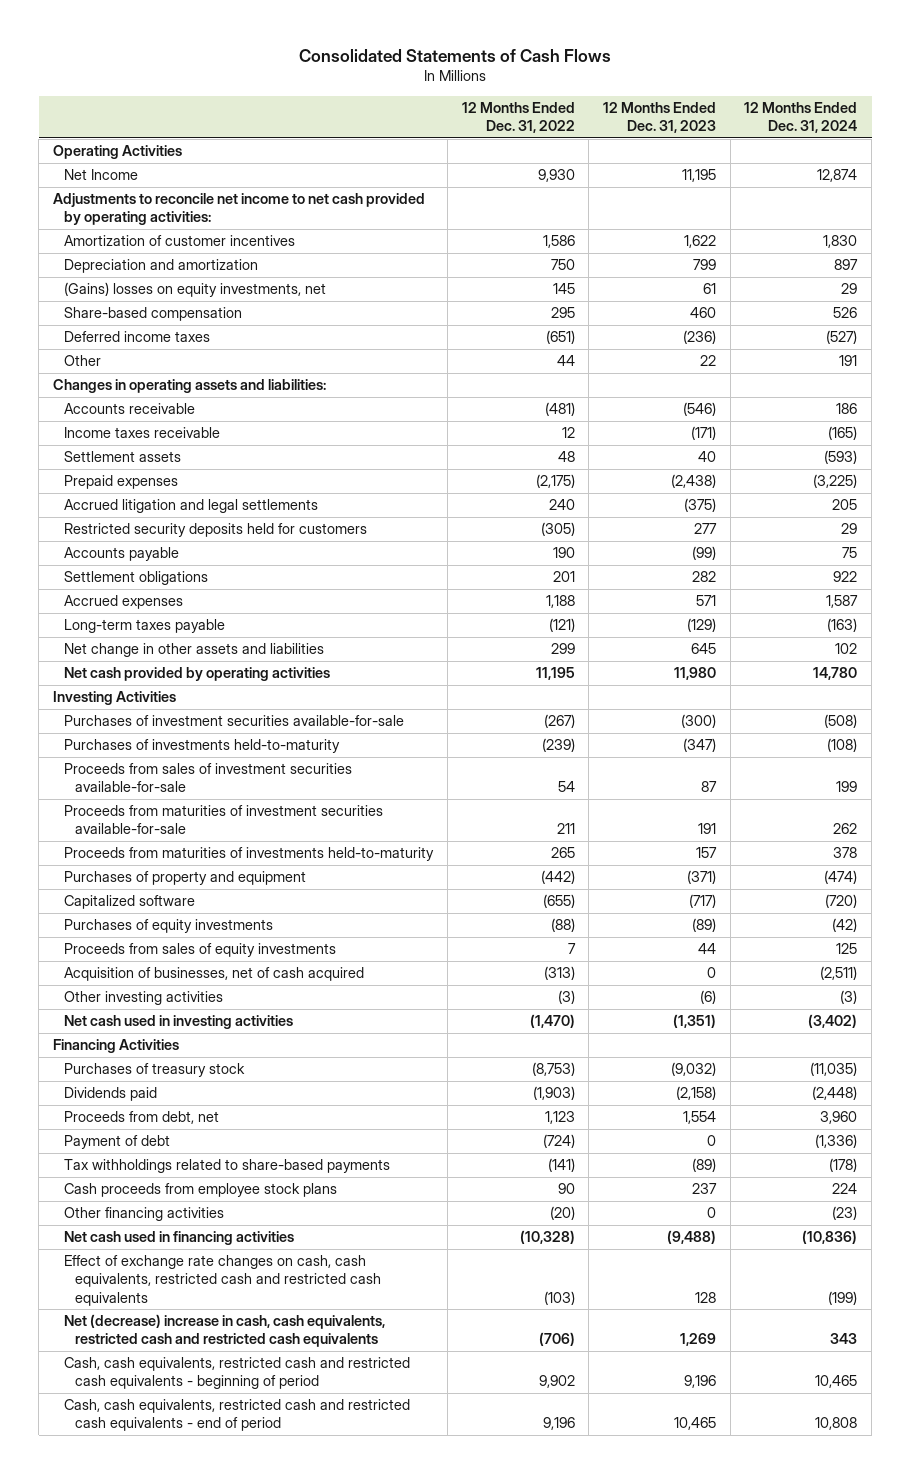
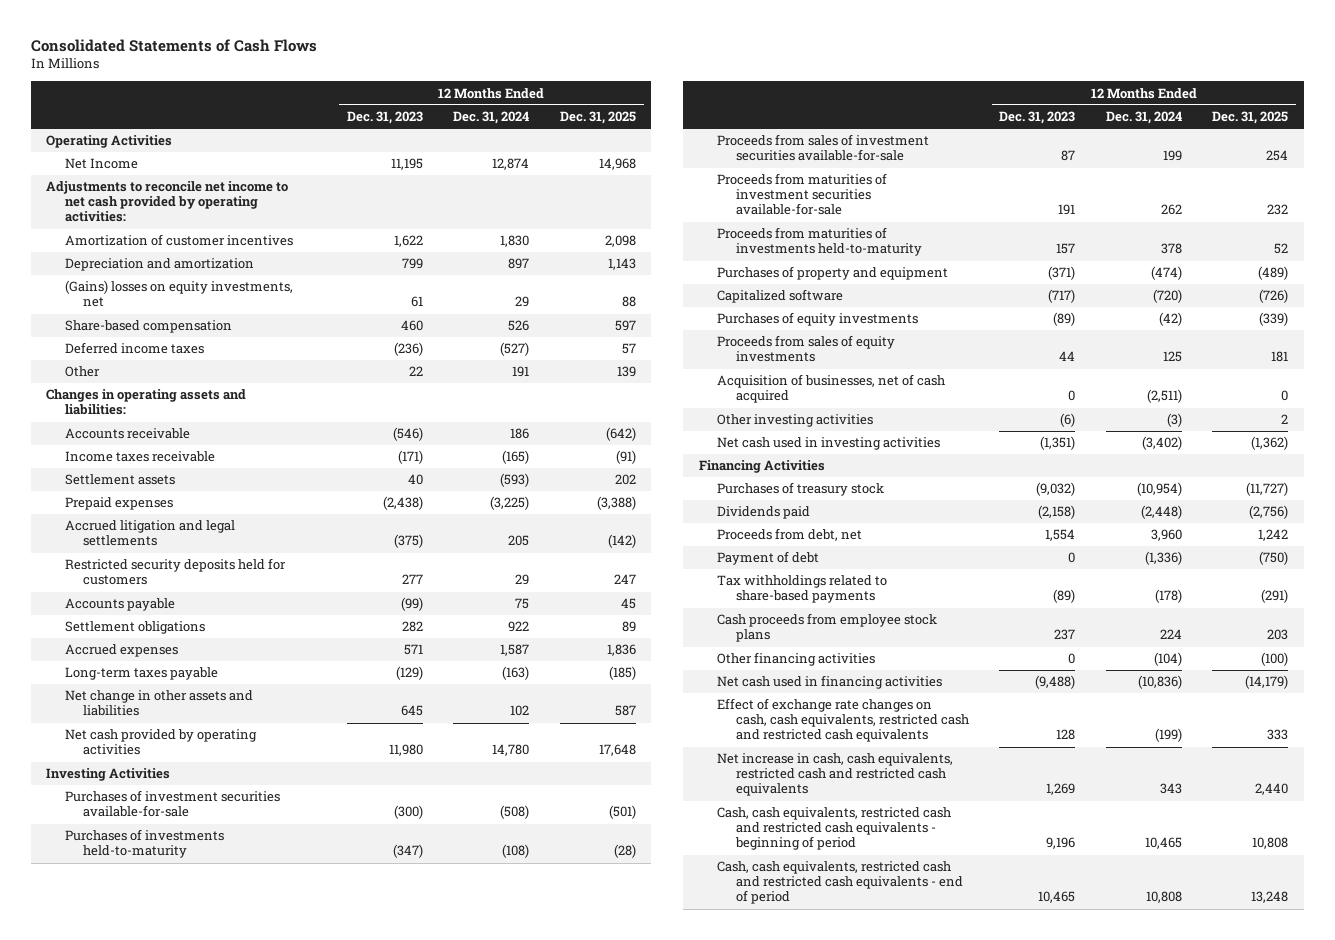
[461,102,575,134] 12 Months Ended Dec. 31, 2022 -> none
none -> [560,111,637,125] Dec. 31, 2025
[810,1062,858,1077] (11,035) -> [1136,482,1182,497] (10,954)
[832,1206,858,1221] (23) -> [1153,652,1182,667] (104)
[64,1314,386,1348] Net (decrease) increase in cash, cash equivalents, restricted cash and restricted cash equivalents -> [717,753,954,797] Net increase in cash, cash equivalents, restricted cash and restricted cash equivalents

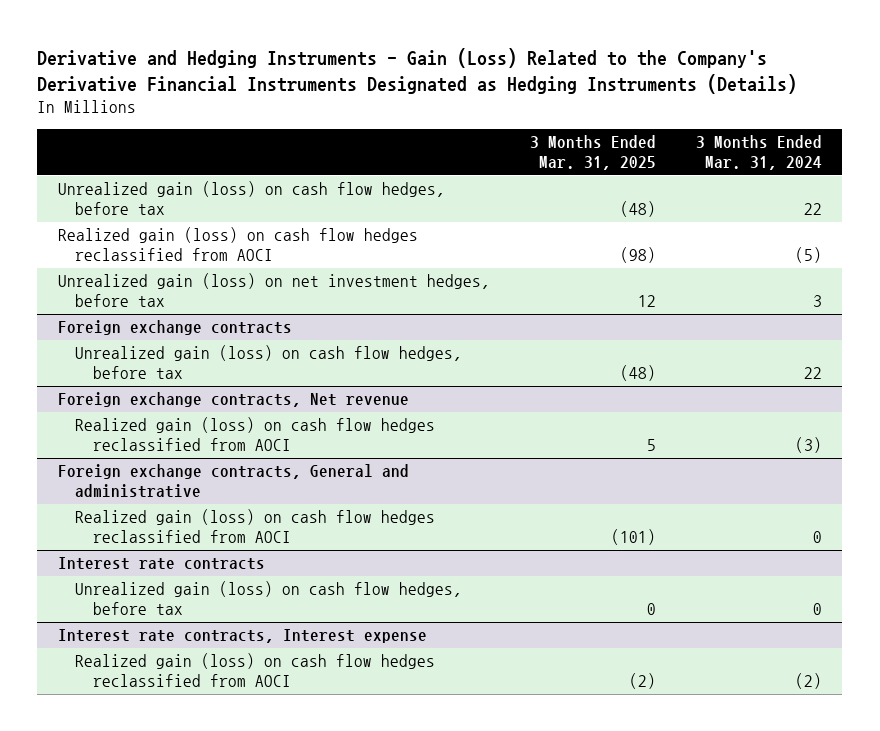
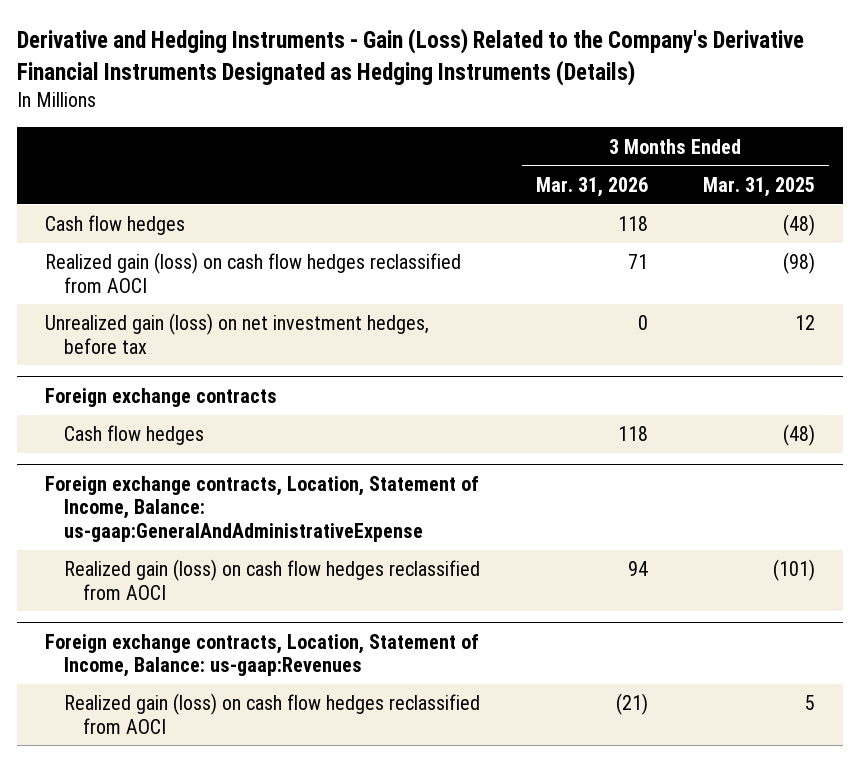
[696,135,823,171] 3 Months Ended Mar. 31, 2024 -> none
none -> [535,176,648,197] Mar. 31, 2026
[57,181,445,216] Unrealized gain (loss) on cash flow hedges, before tax -> [44,215,185,236] Cash flow hedges
[57,392,409,408] Foreign exchange contracts, Net revenue -> none
[75,417,436,452] Realized gain (loss) on cash flow hedges reclassified from AOCI -> none
[57,464,409,499] Foreign exchange contracts, General and administrative -> none
[75,345,463,380] Unrealized gain (loss) on cash flow hedges, before tax -> [63,425,204,446] Cash flow hedges
none -> [44,475,479,542] Foreign exchange contracts, Location, Statement of Income, Balance: us-gaap:GeneralAndAdministrativeExpense
[57,557,265,571] Interest rate contracts -> none
[75,581,463,616] Unrealized gain (loss) on cash flow hedges, before tax -> none
[57,629,427,644] Interest rate contracts, Interest expense -> none
none -> [44,633,479,678] Foreign exchange contracts, Location, Statement of Income, Balance: us-gaap:Revenues
[628,673,656,690] (2) -> [805,695,816,711] 5

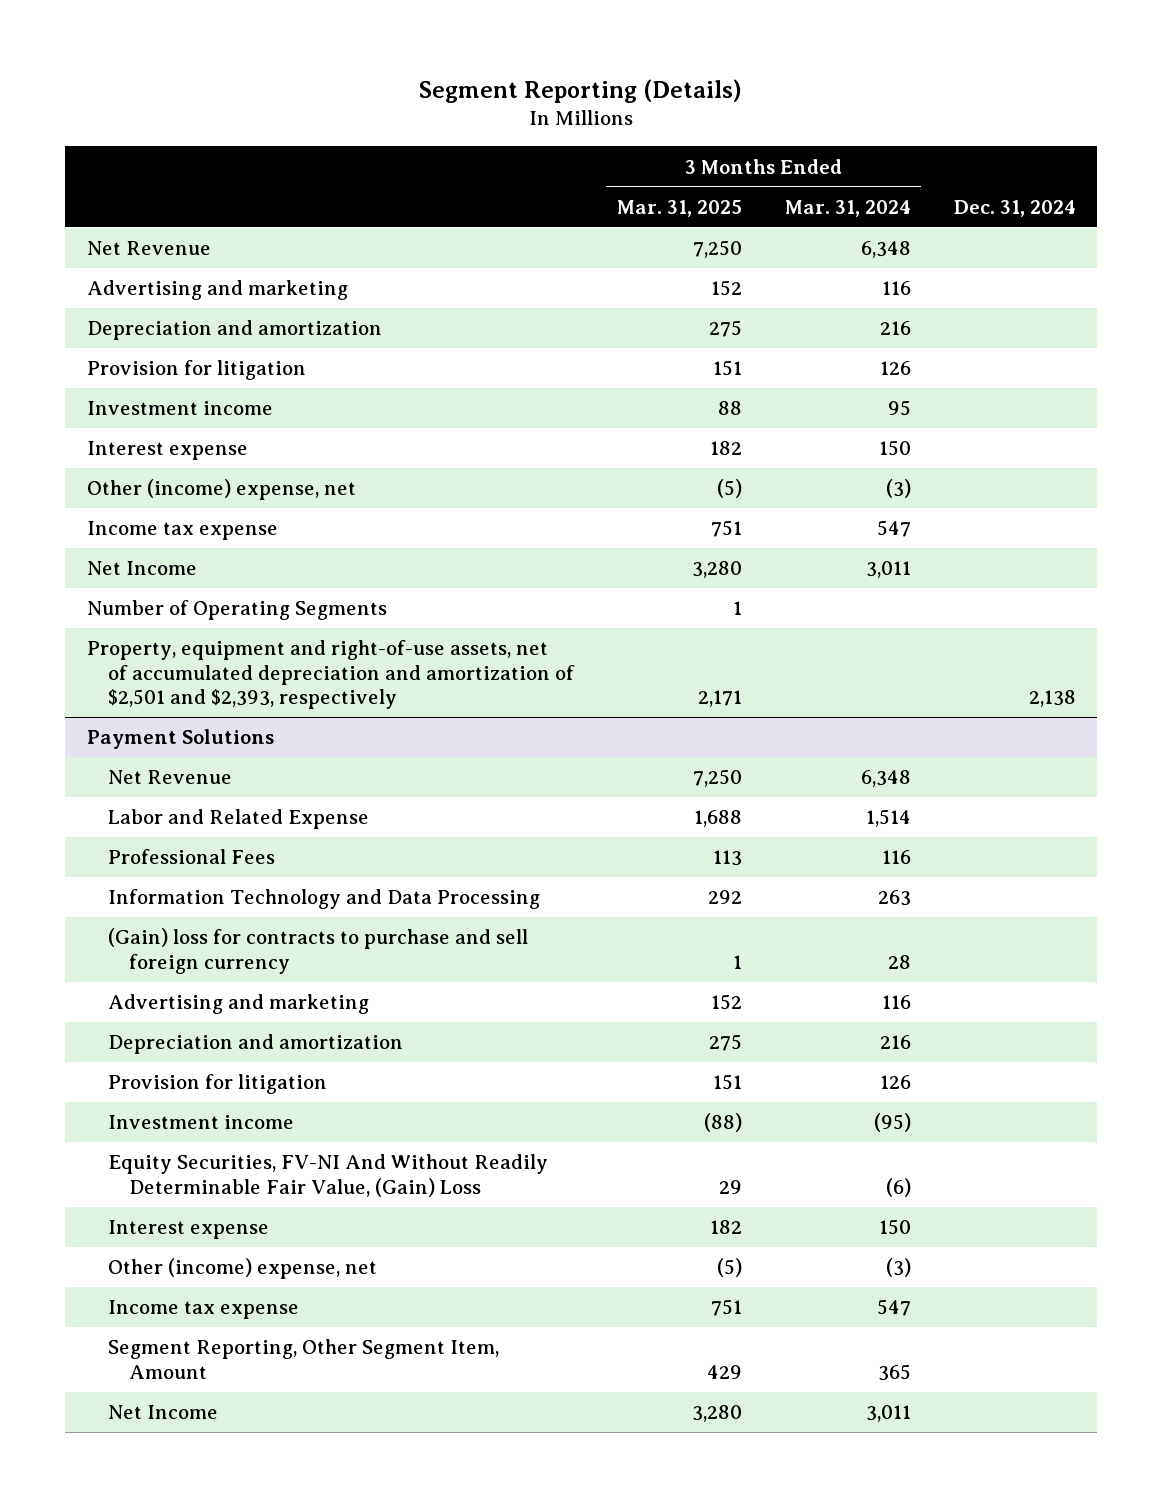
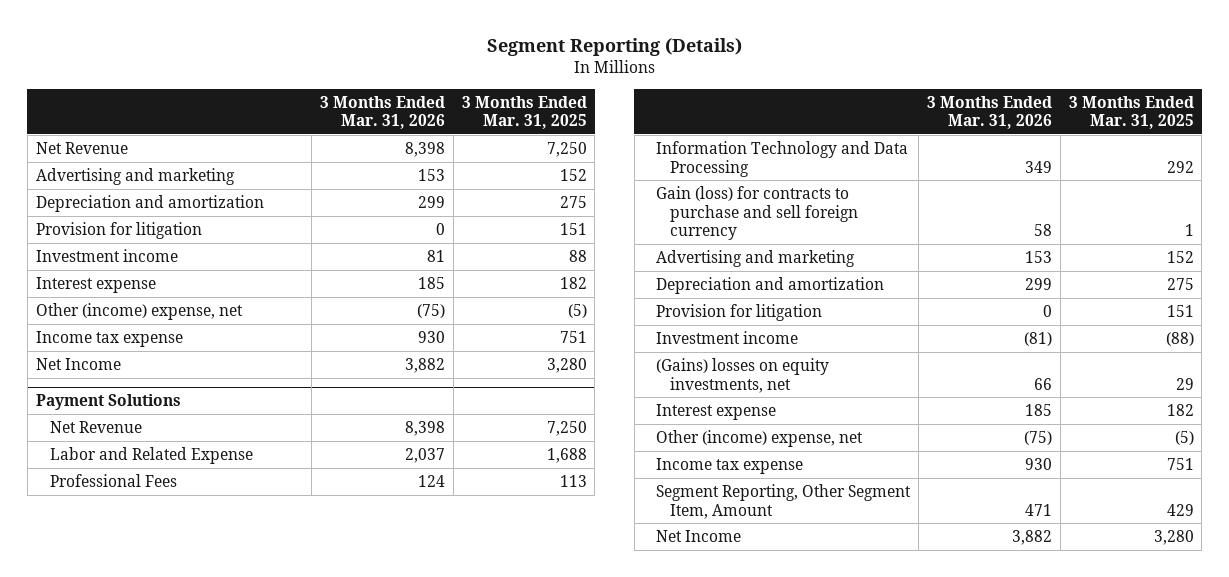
[784,199,911,217] Mar. 31, 2024 -> none
[953,199,1076,217] Dec. 31, 2024 -> none
none -> [320,95,446,130] 3 Months Ended Mar. 31, 2026
[86,600,387,621] Number of Operating Segments -> none
[86,640,575,709] Property, equipment and right-of-use assets, net of accumulated depreciation and amortization of $2,501 and $2,393, respectively -> none
[107,928,528,974] (Gain) loss for contracts to purchase and sell foreign currency -> [656,186,859,241] Gain (loss) for contracts to purchase and sell foreign currency
[107,1154,548,1197] Equity Securities, FV-NI And Without Readily Determinable Fair Value, (Gain) Loss -> [656,358,830,393] (Gains) losses on equity investments, net

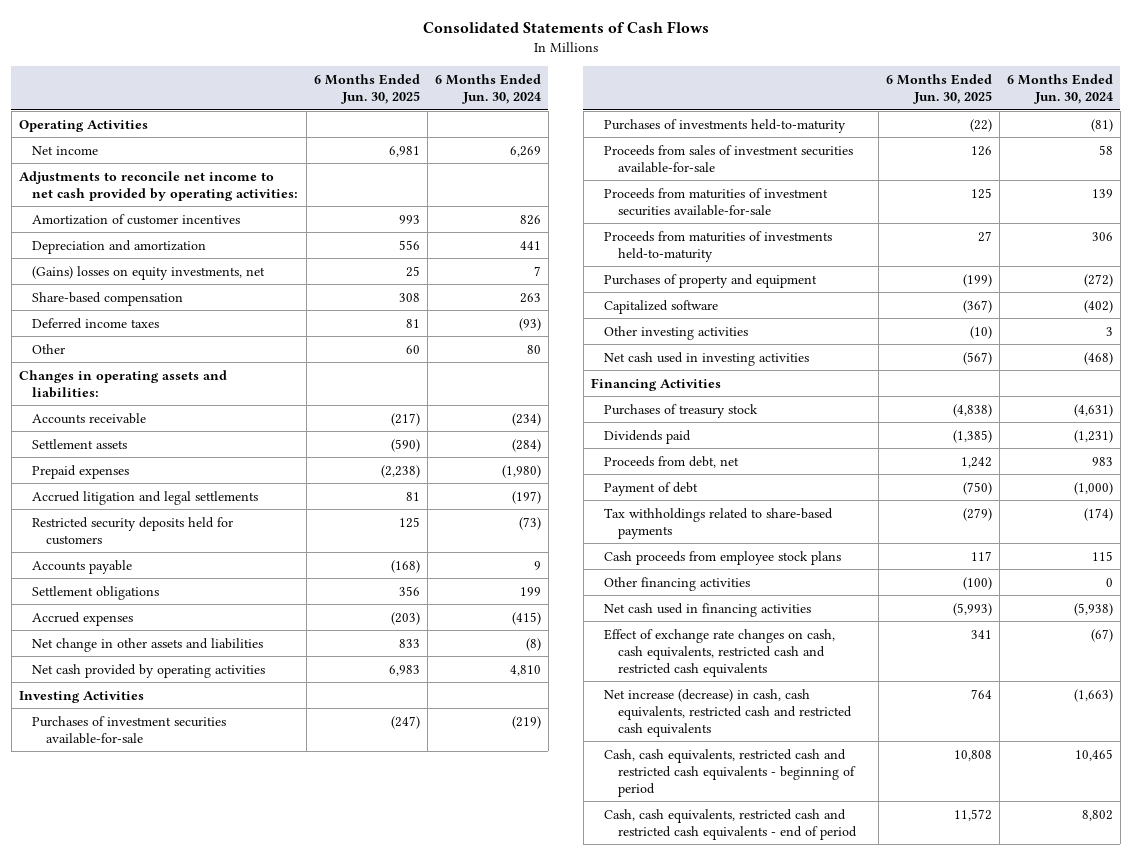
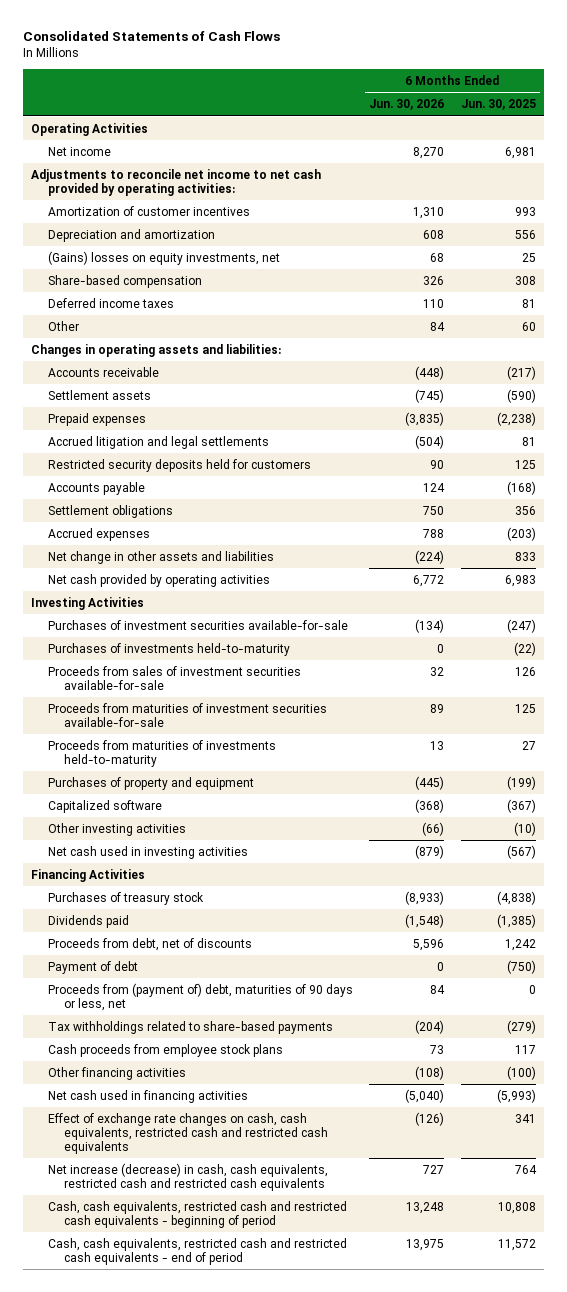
[434,73,541,104] 6 Months Ended Jun. 30, 2024 -> none
none -> [369,99,445,111] Jun. 30, 2026
[604,455,740,468] Proceeds from debt, net -> [47,937,252,951] Proceeds from debt, net of discounts
none -> [47,982,353,1011] Proceeds from (payment of) debt, maturities of 90 days or less, net

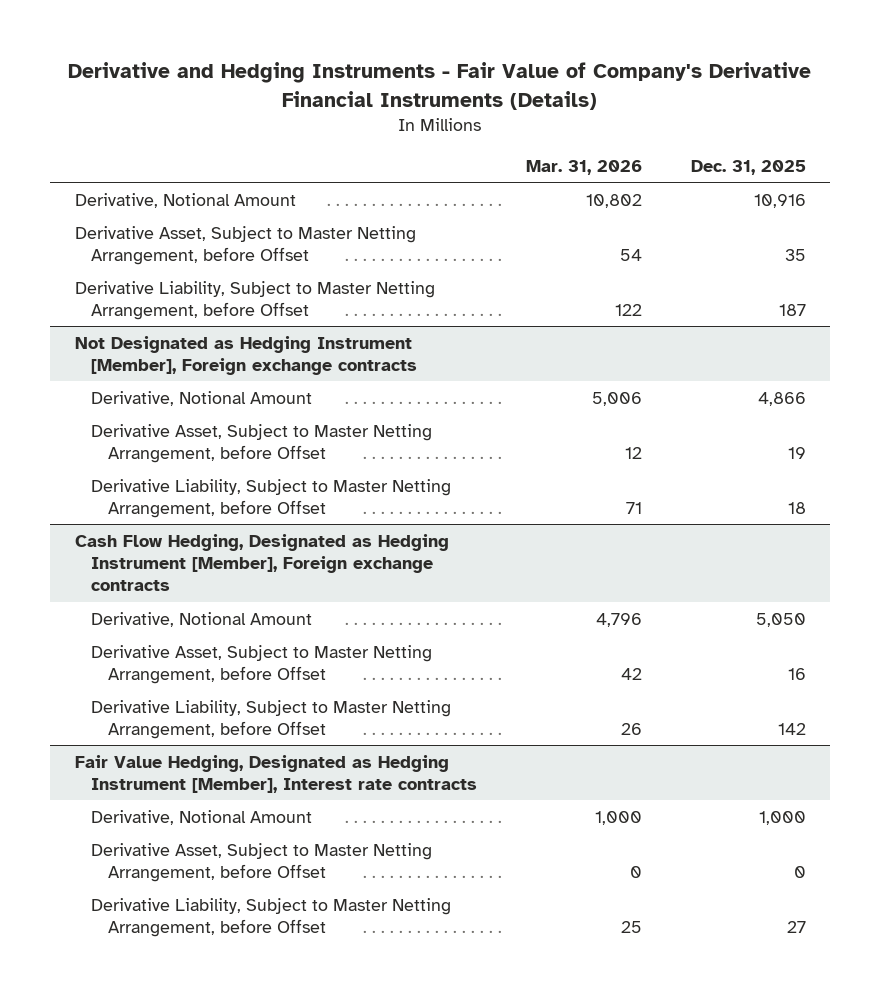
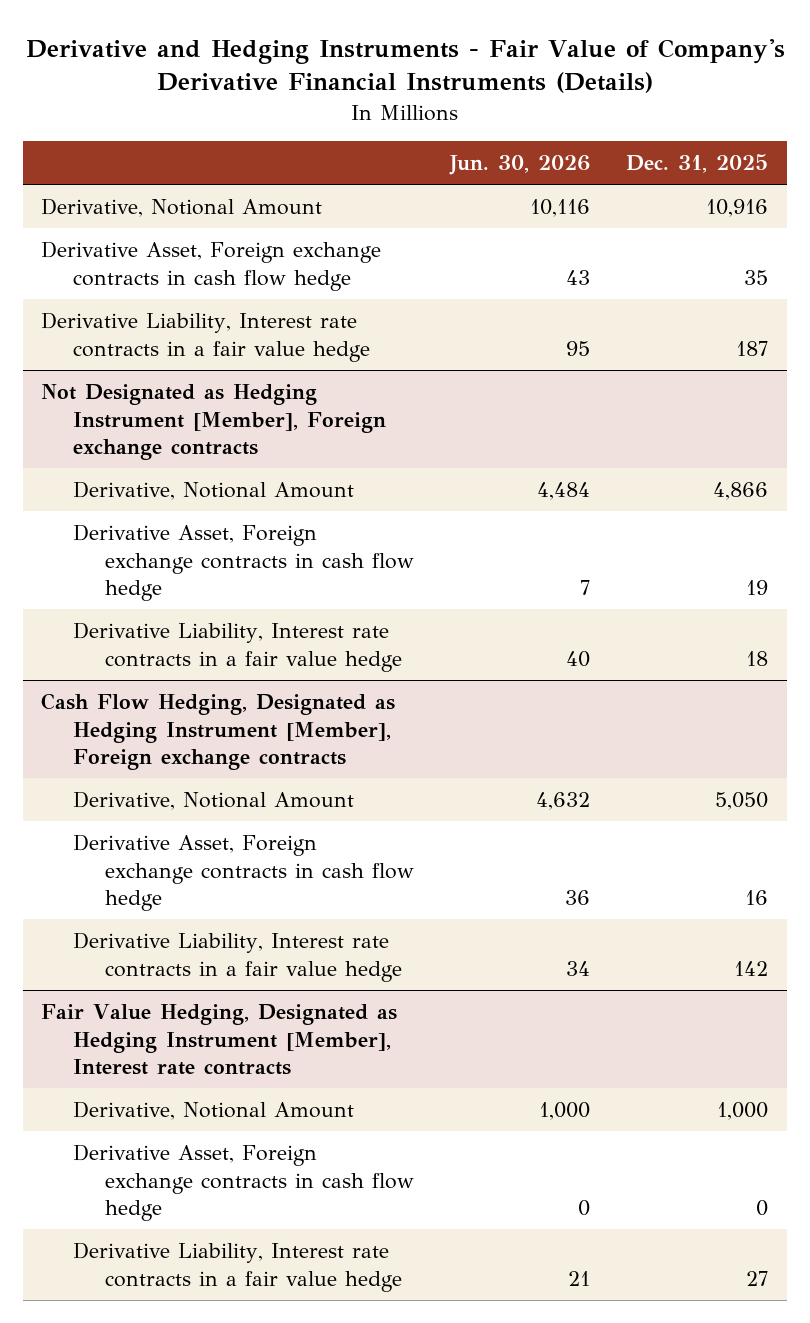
[525,159,642,175] Mar. 31, 2026 -> none
none -> [449,155,591,176] Jun. 30, 2026
[74,225,416,265] Derivative Asset, Subject to Master Netting Arrangement, before Offset -> [41,241,382,291] Derivative Asset, Foreign exchange contracts in cash flow hedge
[74,280,435,320] Derivative Liability, Subject to Master Netting Arrangement, before Offset -> [41,312,371,362] Derivative Liability, Interest rate contracts in a fair value hedge
[91,423,433,463] Derivative Asset, Subject to Master Netting Arrangement, before Offset -> [73,524,414,602] Derivative Asset, Foreign exchange contracts in cash flow hedge
[91,478,452,518] Derivative Liability, Subject to Master Netting Arrangement, before Offset -> [73,622,402,672] Derivative Liability, Interest rate contracts in a fair value hedge
[91,644,433,684] Derivative Asset, Subject to Master Netting Arrangement, before Offset -> [73,834,414,912] Derivative Asset, Foreign exchange contracts in cash flow hedge
[91,699,452,739] Derivative Liability, Subject to Master Netting Arrangement, before Offset -> [73,932,402,982] Derivative Liability, Interest rate contracts in a fair value hedge
[91,842,433,882] Derivative Asset, Subject to Master Netting Arrangement, before Offset -> [73,1144,414,1222] Derivative Asset, Foreign exchange contracts in cash flow hedge
[91,897,452,937] Derivative Liability, Subject to Master Netting Arrangement, before Offset -> [73,1242,402,1292] Derivative Liability, Interest rate contracts in a fair value hedge

